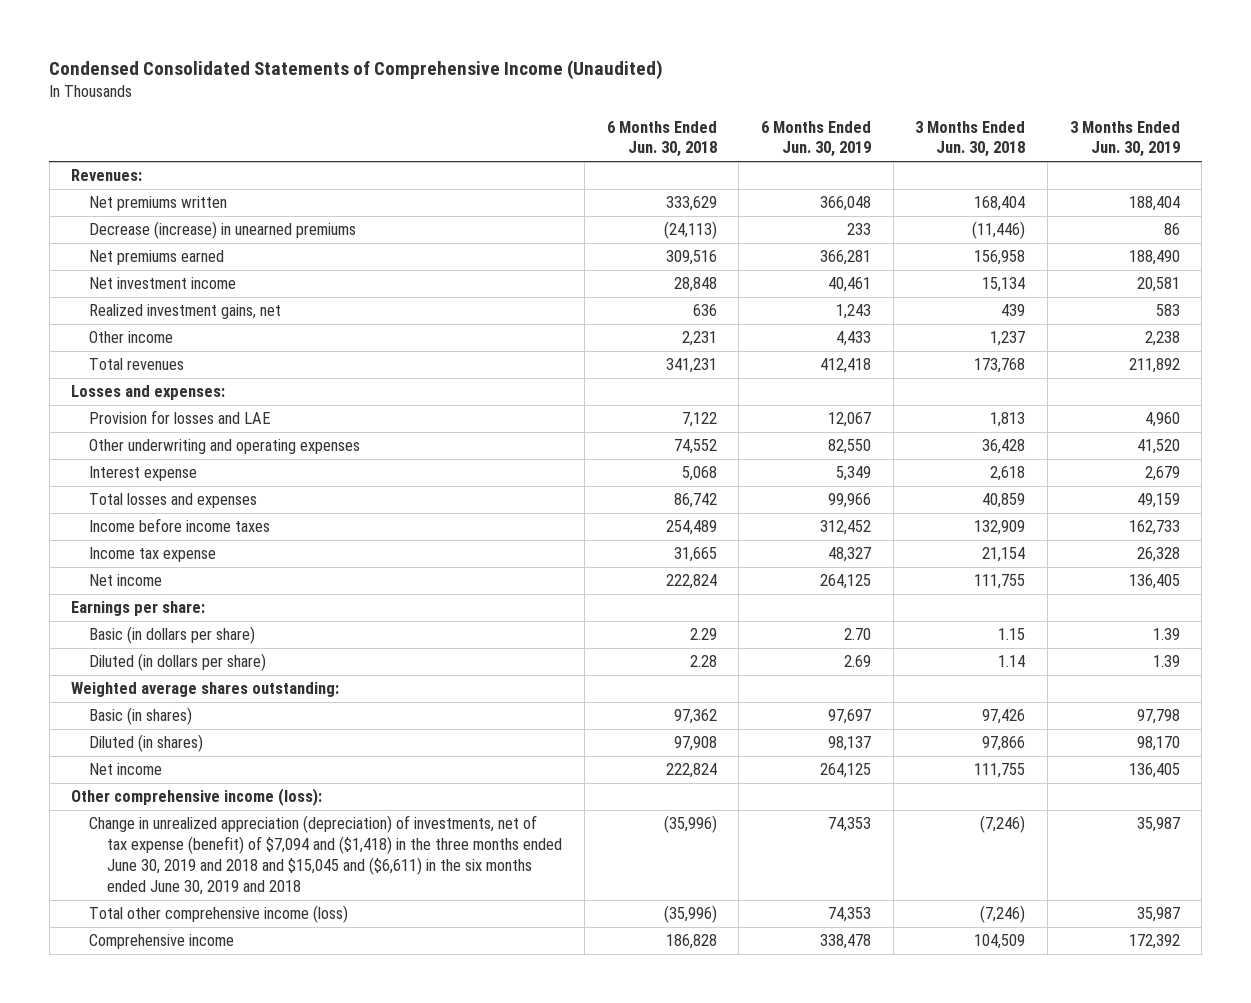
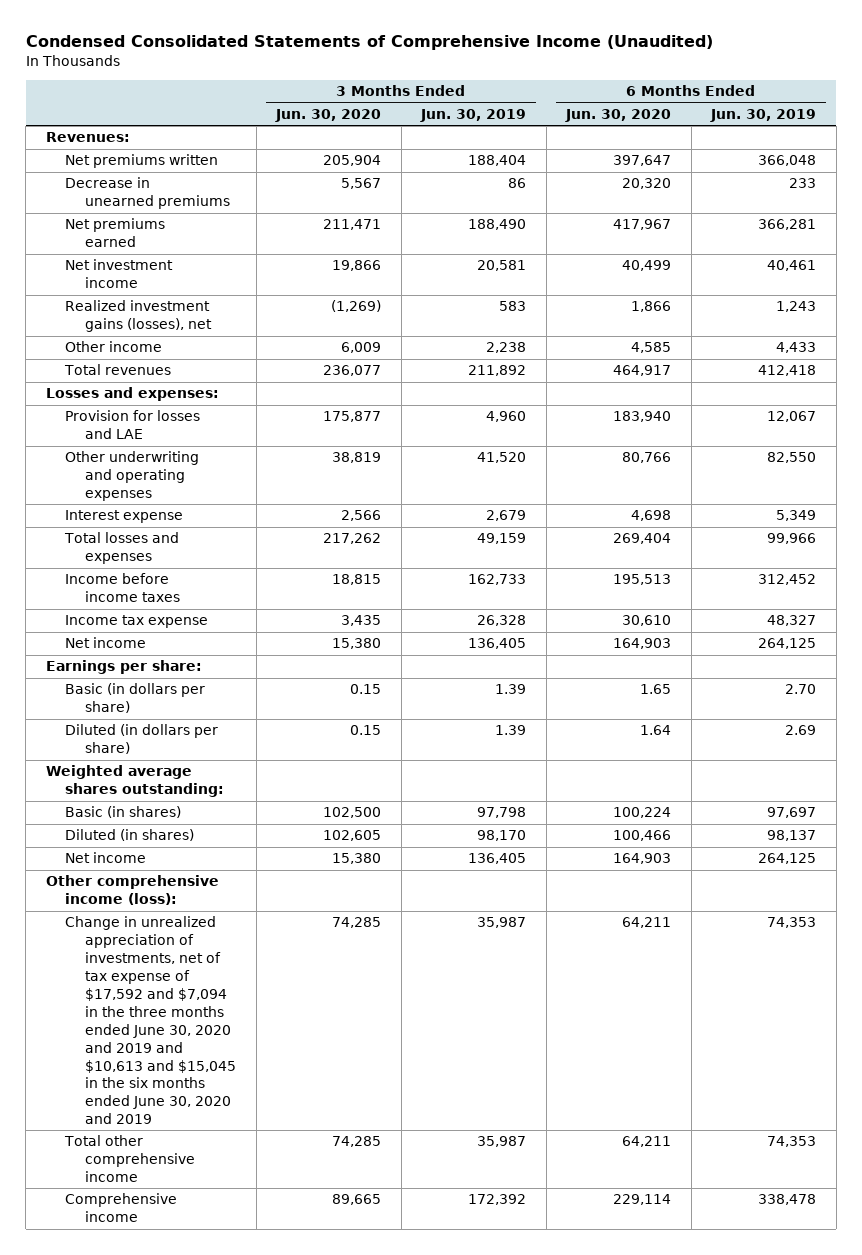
[606,120,717,158] 6 Months Ended Jun. 30, 2018 -> none
[915,120,1026,158] 3 Months Ended Jun. 30, 2018 -> none
none -> [275,108,382,122] Jun. 30, 2020
none -> [565,108,672,122] Jun. 30, 2020
[89,221,357,240] Decrease (increase) in unearned premiums -> [65,177,231,210] Decrease in unearned premiums
[89,304,282,320] Realized investment gains, net -> [65,300,213,333] Realized investment gains (losses), net
[89,815,563,896] Change in unrealized appreciation (depreciation) of investments, net of tax expense (benefit) of $7,094 and ($1,418) in the three months ended June 30, 2019 and 2018 and $15,045 and ($6,611) in the six months ended June 30, 2019 and 2018 -> [65,916,237,1125] Change in unrealized appreciation of investments, net of tax expense of $17,592 and $7,094 in the three months ended June 30, 2020 and 2019 and $10,613 and $15,045 in the six months ended June 30, 2020 and 2019
[89,905,349,924] Total other comprehensive income (loss) -> [64,1135,196,1183] Total other comprehensive income

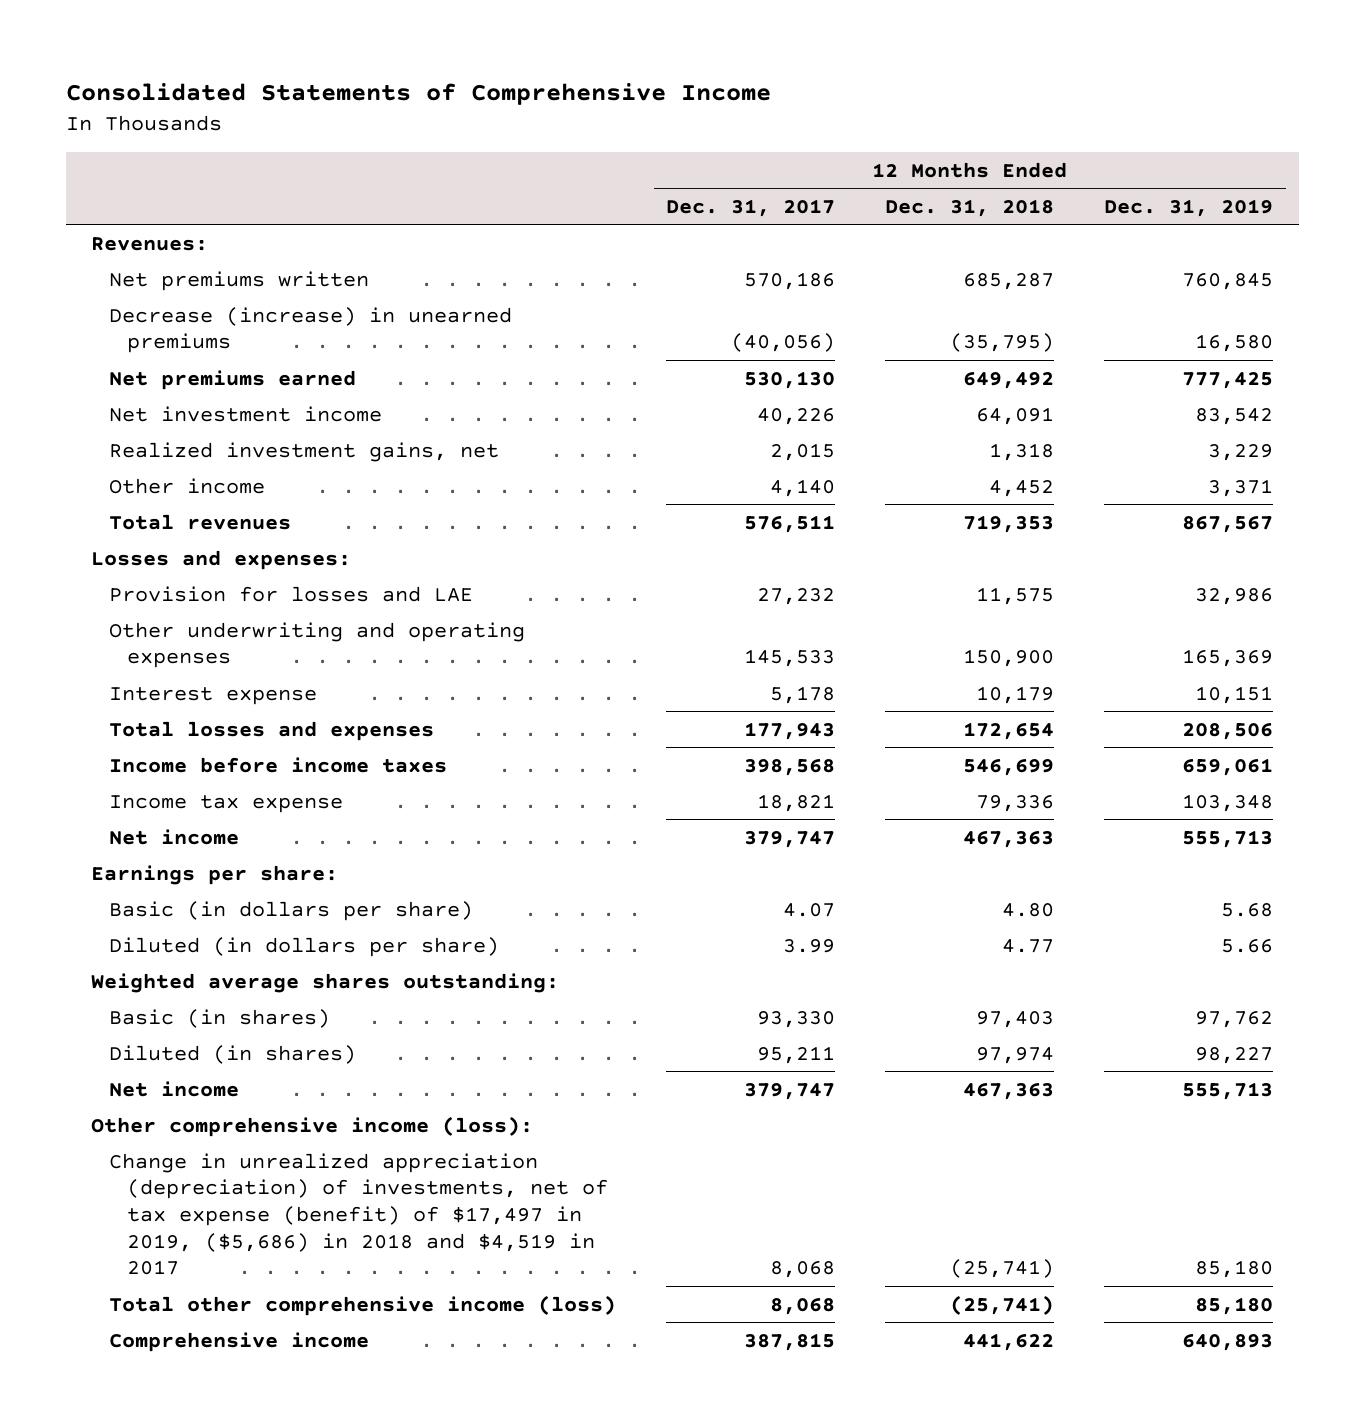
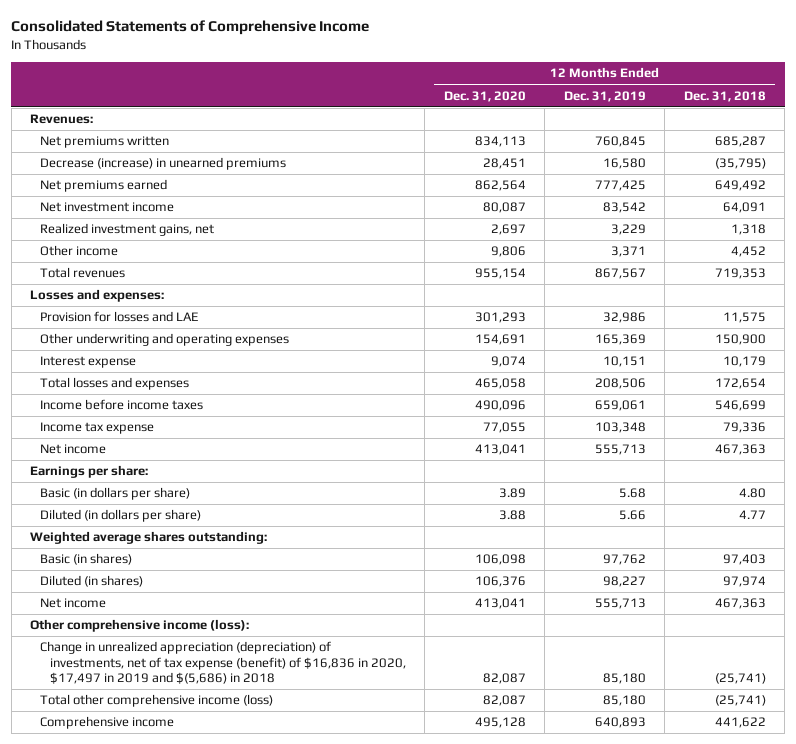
[666,198,836,217] Dec. 31, 2017 -> none
none -> [443,90,526,102] Dec. 31, 2020
[109,1152,609,1276] Change in unrealized appreciation (depreciation) of investments, net of tax expense (benefit) of $17,497 in 2019, ($5,686) in 2018 and $4,519 in 2017 -> [39,641,406,684] Change in unrealized appreciation (depreciation) of investments, net of tax expense (benefit) of $16,836 in 2020, $17,497 in 2019 and $(5,686) in 2018

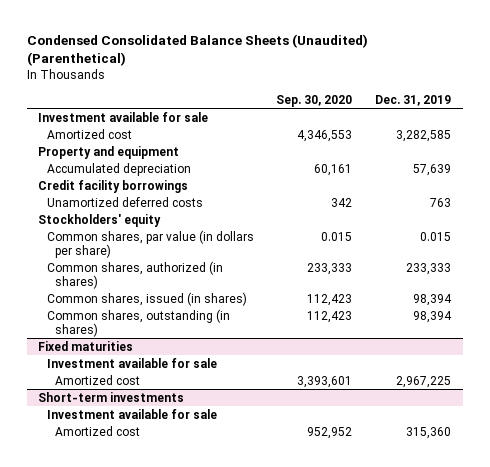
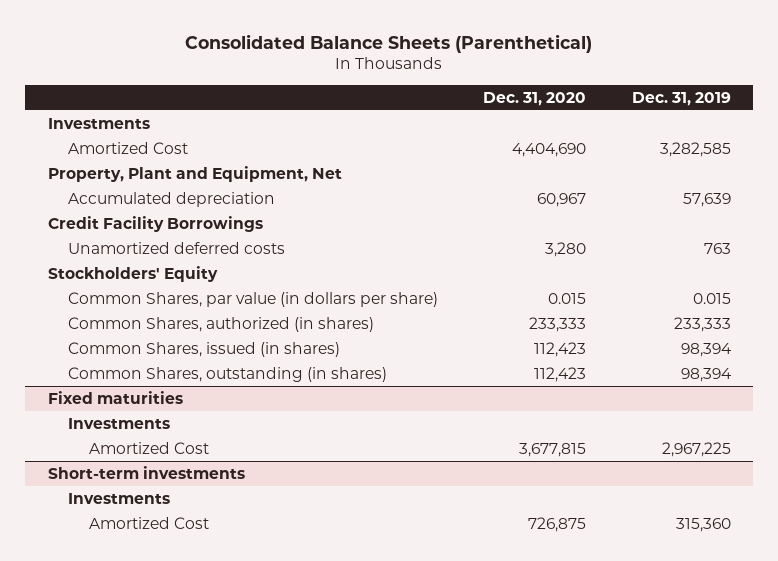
[26,34,368,67] Condensed Consolidated Balance Sheets (Unaudited) (Parenthetical) -> [185,33,593,53] Consolidated Balance Sheets (Parenthetical)
[276,94,353,107] Sep. 30, 2020 -> none
none -> [483,91,587,106] Dec. 31, 2020
[38,111,209,122] Investment available for sale -> [47,117,150,129] Investments
[46,128,132,139] Amortized cost -> [68,141,189,154] Amortized Cost
[38,145,180,159] Property and equipment -> [47,165,342,182] Property, Plant and Equipment, Net
[38,179,189,193] Credit facility borrowings -> [47,215,263,232] Credit Facility Borrowings
[38,213,162,227] Stockholders' equity -> [47,265,218,282] Stockholders' Equity
[46,229,254,259] Common shares, par value (in dollars per share) -> [68,291,439,307] Common Shares, par value (in dollars per share)
[46,260,223,290] Common shares, authorized (in shares) -> [68,316,375,332] Common Shares, authorized (in shares)
[46,291,247,306] Common shares, issued (in shares) -> [68,341,341,357] Common Shares, issued (in shares)
[46,308,230,338] Common shares, outstanding (in shares) -> [68,366,388,382] Common Shares, outstanding (in shares)
[46,357,217,368] Investment available for sale -> [68,417,171,429] Investments
[54,374,140,385] Amortized cost -> [88,441,209,454] Amortized Cost
[46,408,217,419] Investment available for sale -> [68,492,171,504] Investments
[54,425,140,436] Amortized cost -> [88,516,209,529] Amortized Cost

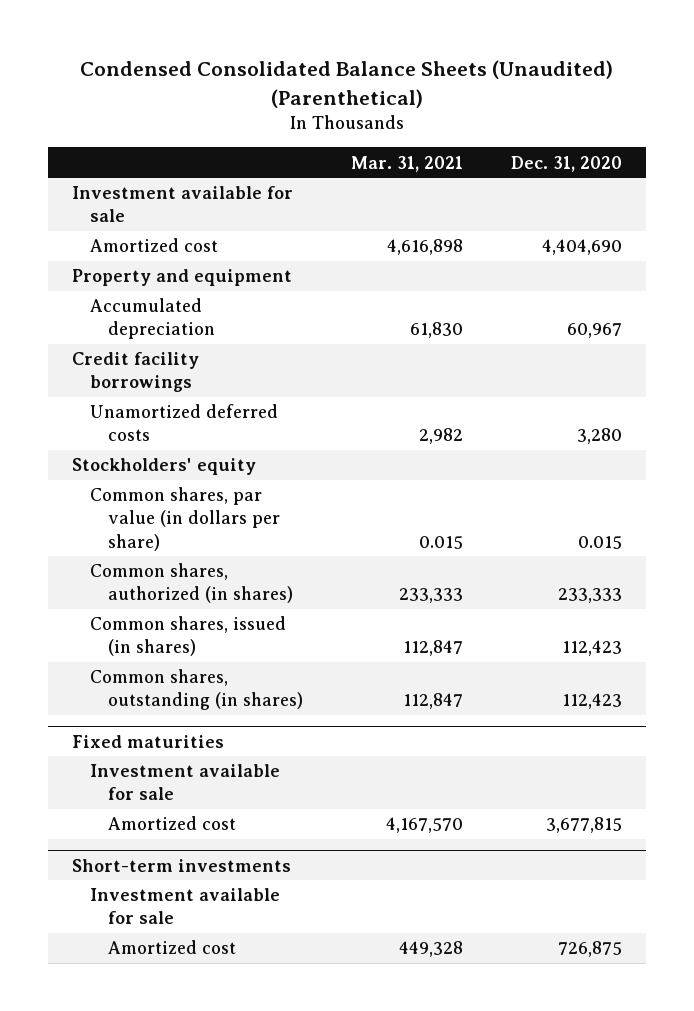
[185,33,593,53] Consolidated Balance Sheets (Parenthetical) -> [79,60,613,108] Condensed Consolidated Balance Sheets (Unaudited) (Parenthetical)
[631,91,731,106] Dec. 31, 2019 -> none
none -> [350,155,463,172] Mar. 31, 2021
[47,117,150,129] Investments -> [72,186,294,223] Investment available for sale
[68,141,189,154] Amortized Cost -> [89,238,218,253] Amortized cost
[47,165,342,182] Property, Plant and Equipment, Net -> [72,269,293,287] Property and equipment
[47,215,263,232] Credit Facility Borrowings -> [72,352,200,393] Credit facility borrowings
[47,265,218,282] Stockholders' Equity -> [72,458,257,476] Stockholders' equity
[68,291,439,307] Common Shares, par value (in dollars per share) -> [89,487,280,551] Common shares, par value (in dollars per share)
[68,316,375,332] Common Shares, authorized (in shares) -> [89,563,293,604] Common shares, authorized (in shares)
[68,341,341,357] Common Shares, issued (in shares) -> [89,616,286,657] Common shares, issued (in shares)
[68,366,388,382] Common Shares, outstanding (in shares) -> [89,669,303,711] Common shares, outstanding (in shares)
[68,417,171,429] Investments -> [89,764,280,801] Investment available for sale
[88,441,209,454] Amortized Cost -> [107,816,236,831] Amortized cost
[68,492,171,504] Investments -> [89,888,280,925] Investment available for sale
[88,516,209,529] Amortized Cost -> [107,940,236,955] Amortized cost

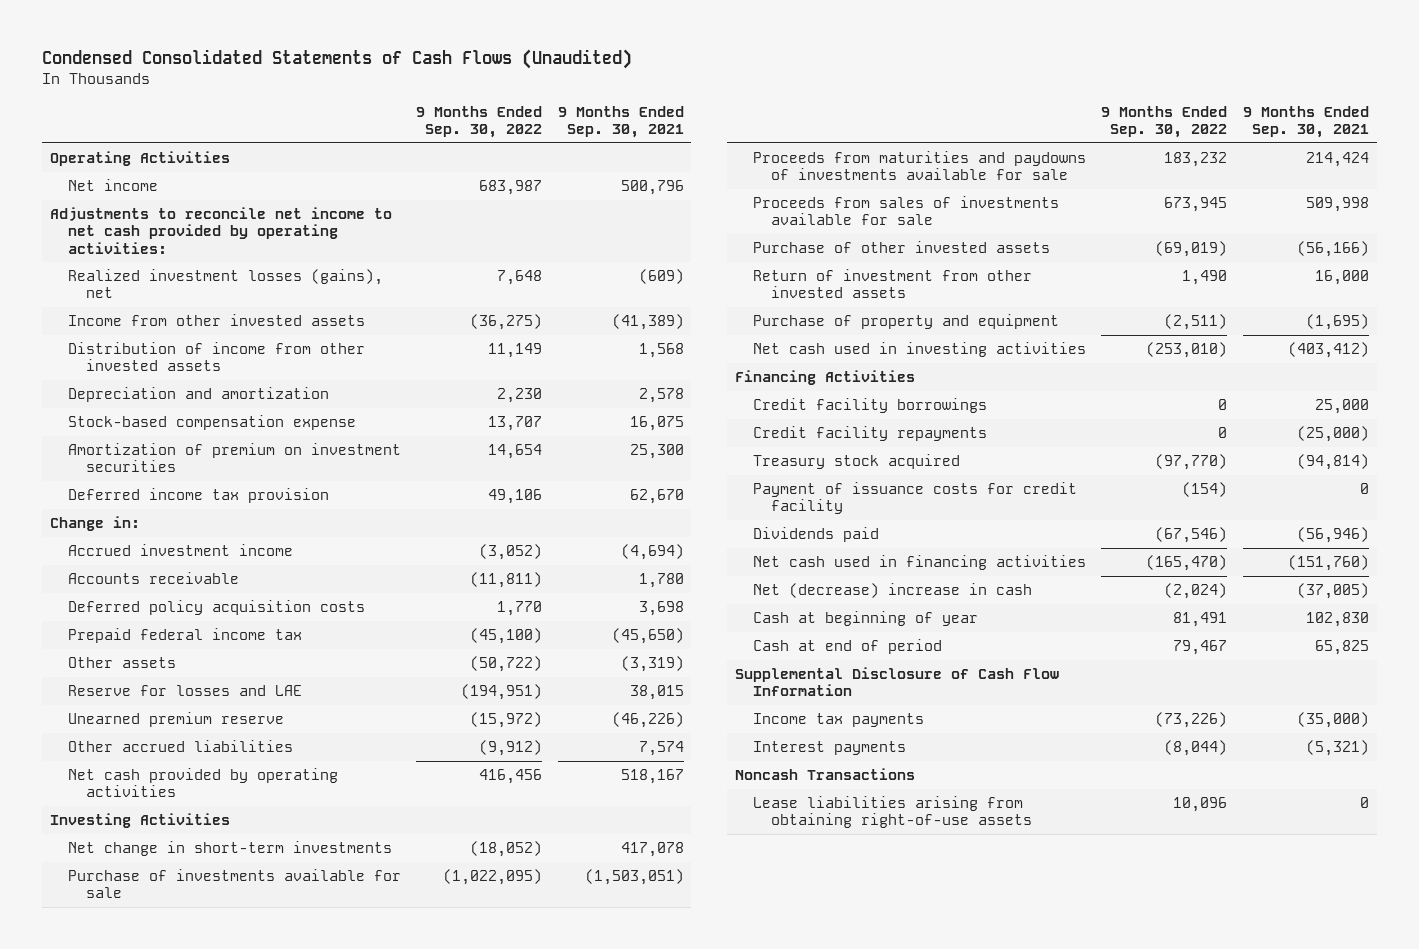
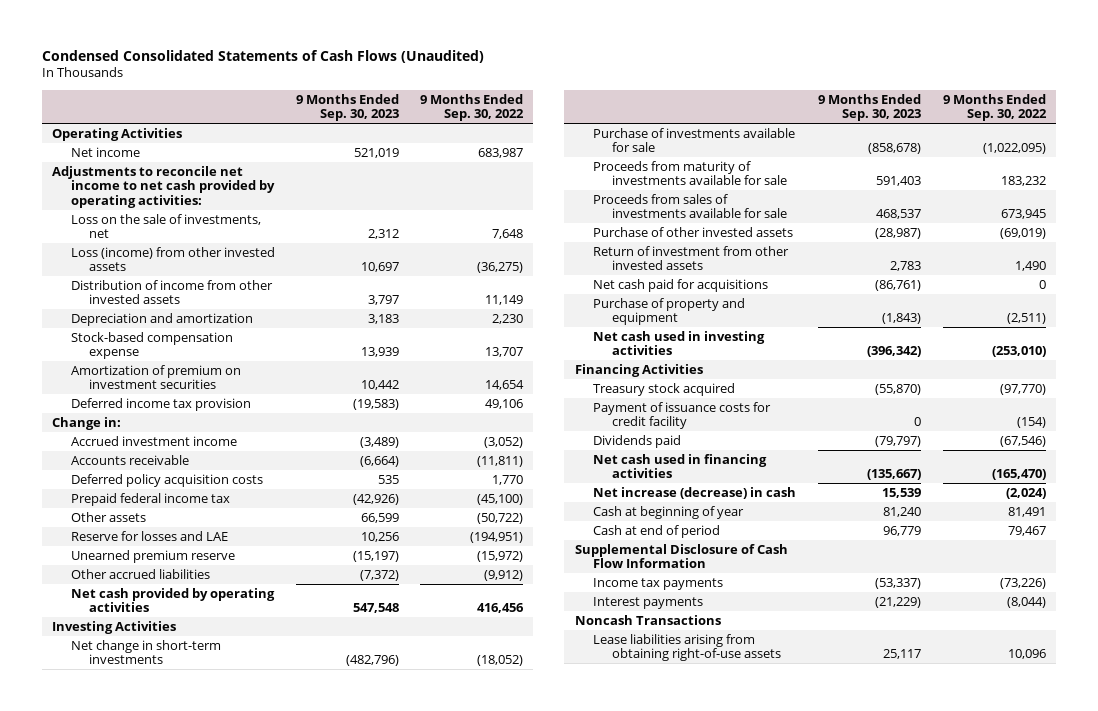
[557,105,684,138] 9 Months Ended Sep. 30, 2021 -> none
none -> [295,93,399,122] 9 Months Ended Sep. 30, 2023
[67,268,383,299] Realized investment losses (gains), net -> [70,213,261,239] Loss on the sale of investments, net
[67,313,365,326] Income from other invested assets -> [70,246,275,272] Loss (income) from other invested assets
[753,150,1087,181] Proceeds from maturities and paydowns of investments available for sale -> [593,160,787,186] Proceeds from maturity of investments available for sale
none -> [593,278,769,292] Net cash paid for acquisitions
[753,397,988,413] Credit facility borrowings -> none
[753,425,988,441] Credit facility repayments -> none
[753,582,1033,598] Net (decrease) increase in cash -> [593,486,797,499] Net increase (decrease) in cash

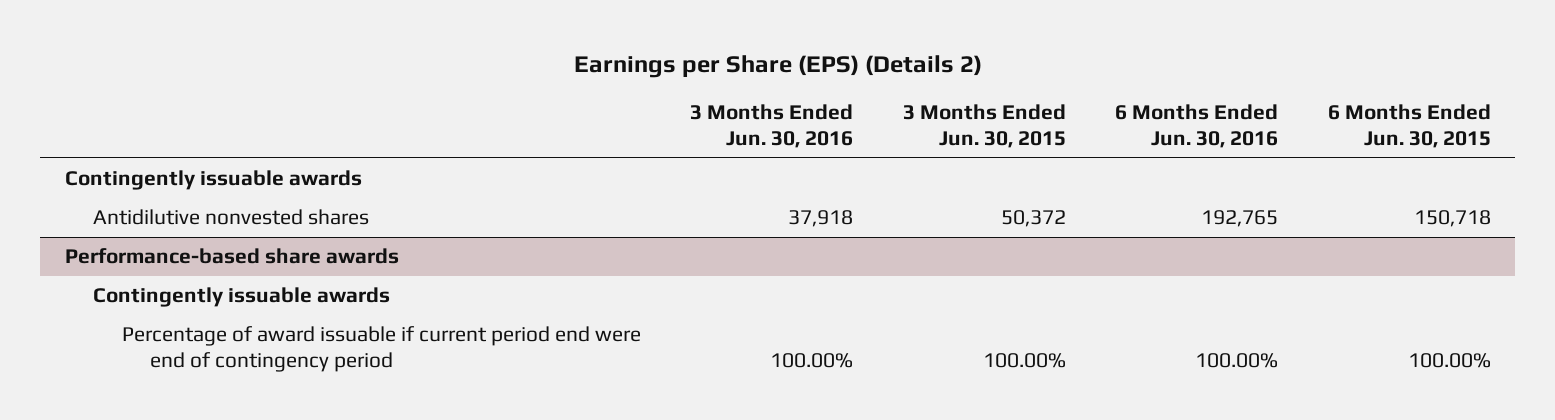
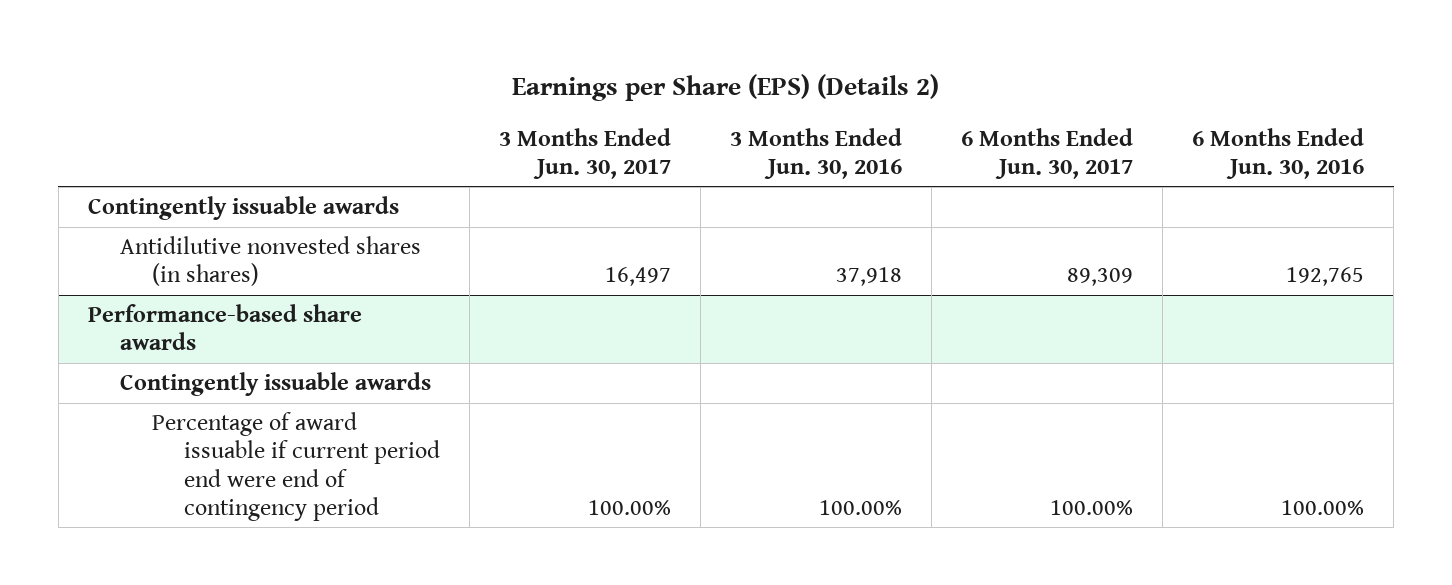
[902,104,1066,149] 3 Months Ended Jun. 30, 2015 -> none
[1327,104,1491,149] 6 Months Ended Jun. 30, 2015 -> none
none -> [498,127,671,179] 3 Months Ended Jun. 30, 2017
none -> [960,127,1133,179] 6 Months Ended Jun. 30, 2017
[93,209,370,226] Antidilutive nonvested shares -> [119,236,421,287] Antidilutive nonvested shares (in shares)

